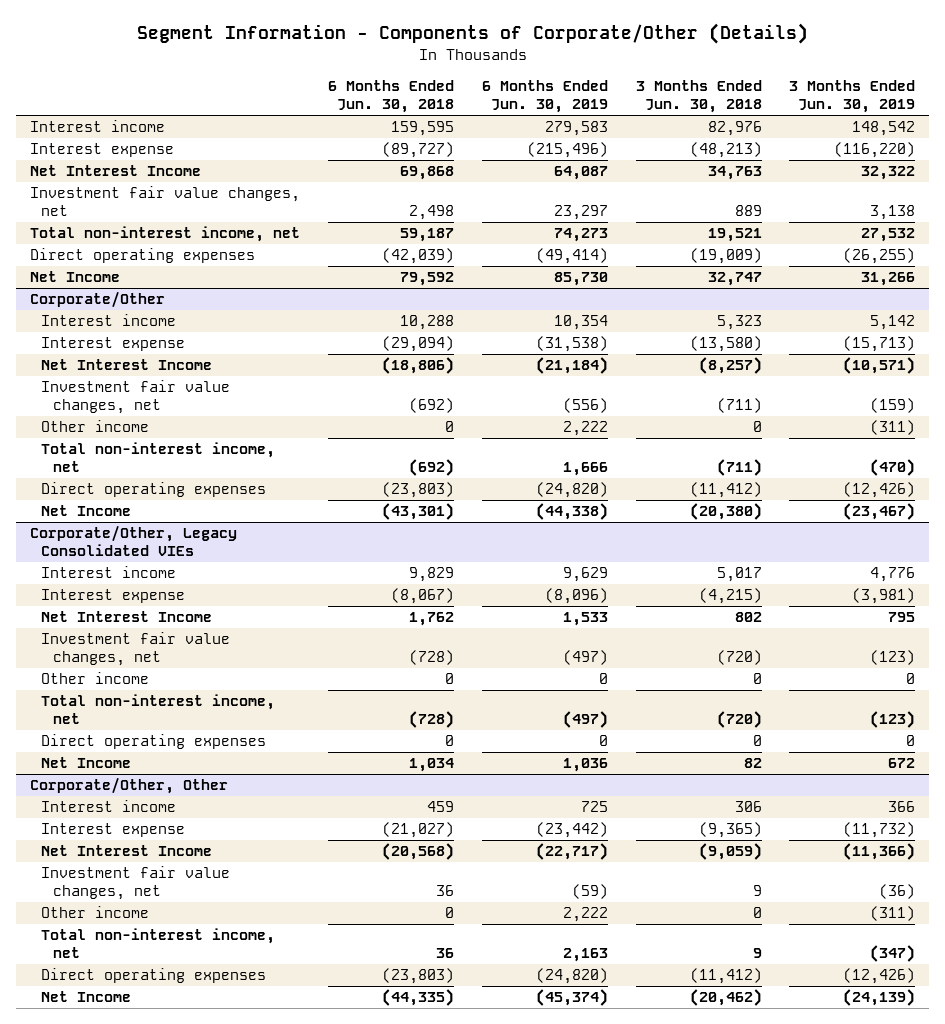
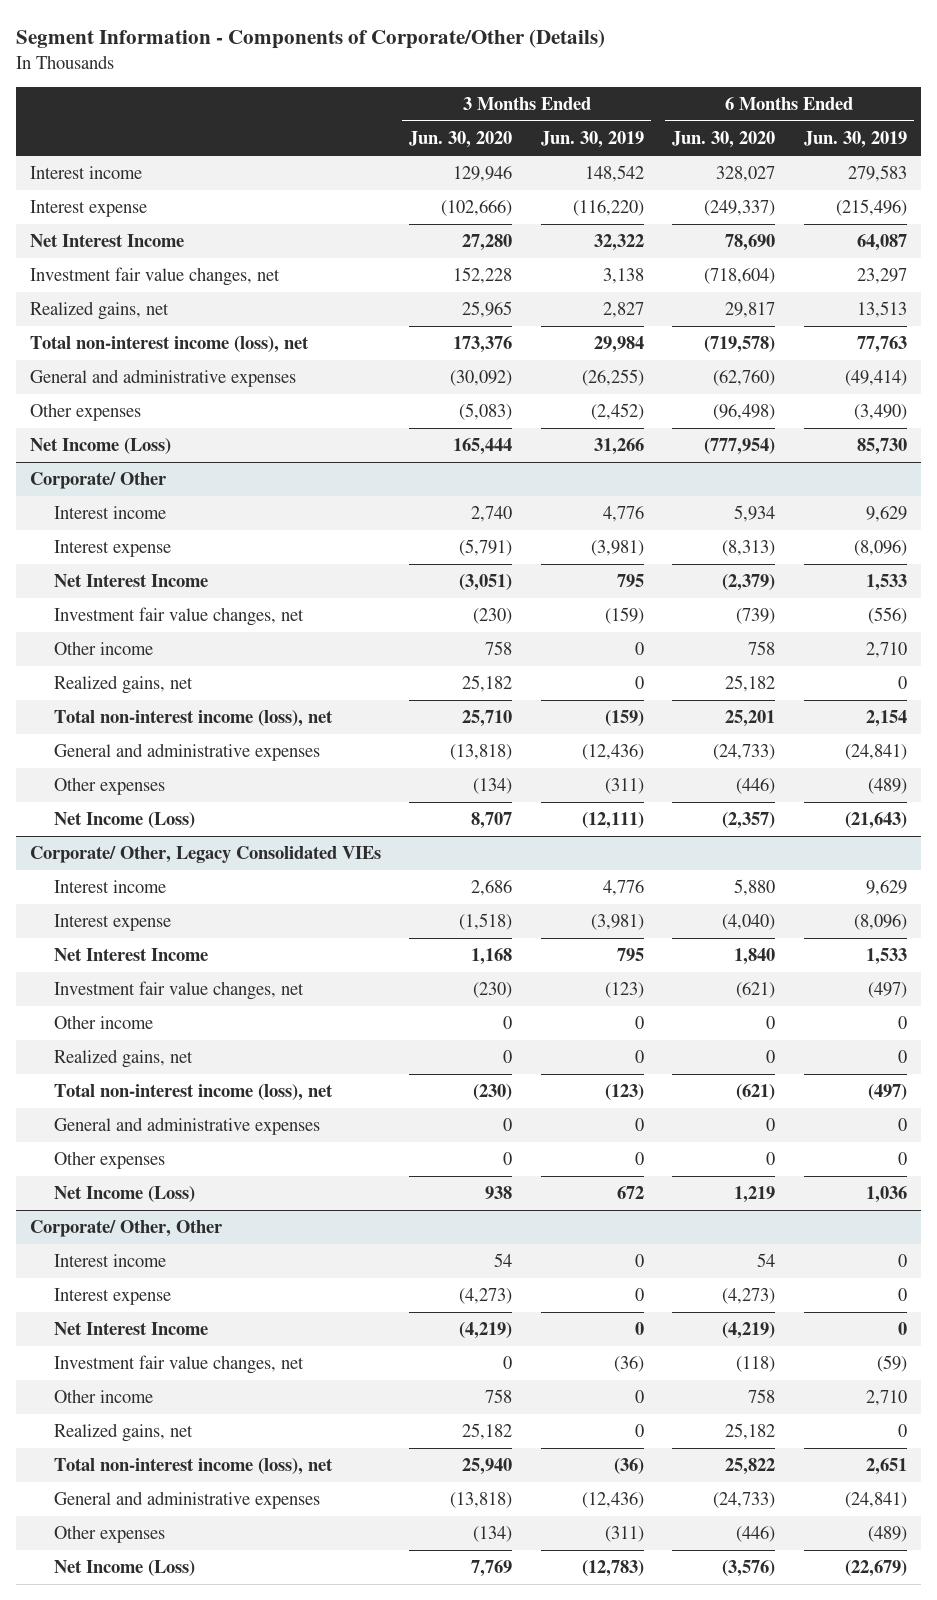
[327,80,454,114] 6 Months Ended Jun. 30, 2018 -> none
[635,80,762,114] 3 Months Ended Jun. 30, 2018 -> none
none -> [409,131,513,149] Jun. 30, 2020
none -> [672,131,776,149] Jun. 30, 2020
none -> [29,301,169,321] Realized gains, net
[29,226,300,243] Total non-interest income, net -> [29,336,309,354] Total non-interest income (loss), net
[553,228,608,243] 74,273 -> [856,336,907,354] 77,763
[861,228,916,243] 27,532 -> [593,336,644,354] 29,984
[29,248,255,264] Direct operating expenses -> [29,369,296,388] General and administrative expenses
none -> [29,403,141,422] Other expenses
[29,271,120,283] Net Income -> [29,438,171,455] Net Income (Loss)
[29,291,165,309] Corporate/Other -> [29,472,167,490] Corporate/ Other
[553,315,608,331] 10,354 -> [865,506,907,523] 9,629
[870,315,916,331] 5,142 -> [602,506,644,523] 4,776
[535,336,608,353] (31,538) -> [853,540,907,557] (8,096)
[843,336,916,353] (15,713) -> [590,540,644,557] (3,981)
[535,357,608,375] (21,184) -> [865,574,907,592] 1,533
[843,357,916,375] (10,571) -> [616,574,644,588] 795
[41,482,267,498] Direct operating expenses -> none
[562,421,608,437] 2,222 -> [865,642,907,659] 2,710
[870,420,916,436] (311) -> [634,642,644,656] 0
none -> [54,675,194,695] Realized gains, net
[41,442,276,473] Total non-interest income, net -> [54,710,334,728] Total non-interest income (loss), net
[562,462,608,477] 1,666 -> [865,710,907,728] 2,154
[870,459,916,477] (470) -> [604,710,644,727] (159)
none -> [54,743,321,762] General and administrative expenses
none -> [54,777,166,796] Other expenses
[41,505,132,517] Net Income -> [54,812,196,829] Net Income (Loss)
[535,503,608,521] (44,338) -> [844,812,907,830] (21,643)
[843,503,916,521] (23,467) -> [581,812,644,830] (12,111)
[29,525,237,557] Corporate/Other, Legacy Consolidated VIEs -> [29,846,381,864] Corporate/ Other, Legacy Consolidated VIEs
[41,734,267,750] Direct operating expenses -> none
none -> [54,1049,194,1069] Realized gains, net
[41,694,276,725] Total non-interest income, net -> [54,1084,334,1102] Total non-interest income (loss), net
none -> [54,1117,321,1136] General and administrative expenses
none -> [54,1151,166,1170] Other expenses
[41,757,132,769] Net Income -> [54,1186,196,1203] Net Income (Loss)
[29,777,228,795] Corporate/Other, Other -> [29,1220,223,1238] Corporate/ Other, Other
[580,801,608,813] 725 -> [897,1254,907,1268] 0
[888,801,916,813] 366 -> [634,1254,644,1268] 0
[535,822,608,839] (23,442) -> [897,1288,907,1302] 0
[843,822,916,839] (11,732) -> [634,1288,644,1302] 0
[535,843,608,861] (22,717) -> [897,1322,907,1336] 0
[843,843,916,861] (11,366) -> [634,1322,644,1336] 0
[41,968,267,984] Direct operating expenses -> none
[562,907,608,923] 2,222 -> [865,1390,907,1407] 2,710
[870,906,916,922] (311) -> [634,1390,644,1404] 0
none -> [54,1423,194,1443] Realized gains, net
[41,928,276,959] Total non-interest income, net -> [54,1458,334,1476] Total non-interest income (loss), net
[562,948,608,963] 2,163 -> [865,1458,907,1476] 2,651
[870,945,916,963] (347) -> [613,1458,644,1475] (36)
none -> [54,1491,321,1510] General and administrative expenses
none -> [54,1525,166,1544] Other expenses
[41,991,132,1003] Net Income -> [54,1560,196,1577] Net Income (Loss)
[535,989,608,1007] (45,374) -> [844,1560,907,1578] (22,679)
[843,989,916,1007] (24,139) -> [581,1560,644,1578] (12,783)

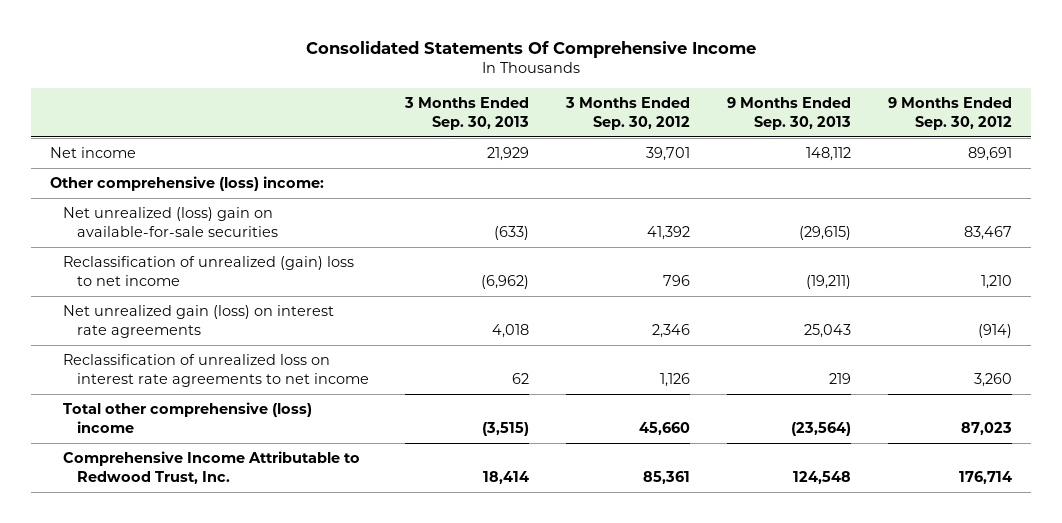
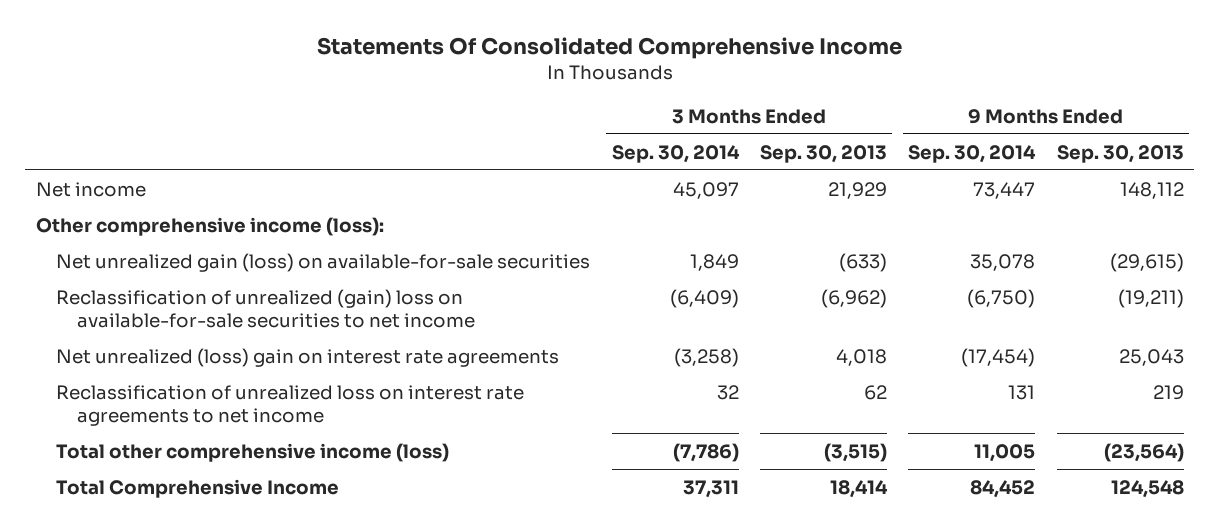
[305,40,756,58] Consolidated Statements Of Comprehensive Income -> [316,37,902,60] Statements Of Consolidated Comprehensive Income
[565,97,691,130] 3 Months Ended Sep. 30, 2012 -> none
[888,97,1013,130] 9 Months Ended Sep. 30, 2012 -> none
none -> [611,144,740,163] Sep. 30, 2014
none -> [908,144,1037,163] Sep. 30, 2014
[49,176,324,192] Other comprehensive (loss) income: -> [35,216,384,236] Other comprehensive income (loss):
[63,207,278,237] Net unrealized (loss) gain on available-for-sale securities -> [56,252,591,272] Net unrealized gain (loss) on available-for-sale securities
[63,256,355,286] Reclassification of unrealized (gain) loss to net income -> [56,288,475,328] Reclassification of unrealized (gain) loss on available-for-sale securities to net income
[63,305,335,338] Net unrealized gain (loss) on interest rate agreements -> [56,347,560,367] Net unrealized (loss) gain on interest rate agreements
[63,402,313,433] Total other comprehensive (loss) income -> [56,442,450,462] Total other comprehensive income (loss)
[63,451,361,484] Comprehensive Income Attributable to Redwood Trust, Inc. -> [56,478,340,498] Total Comprehensive Income

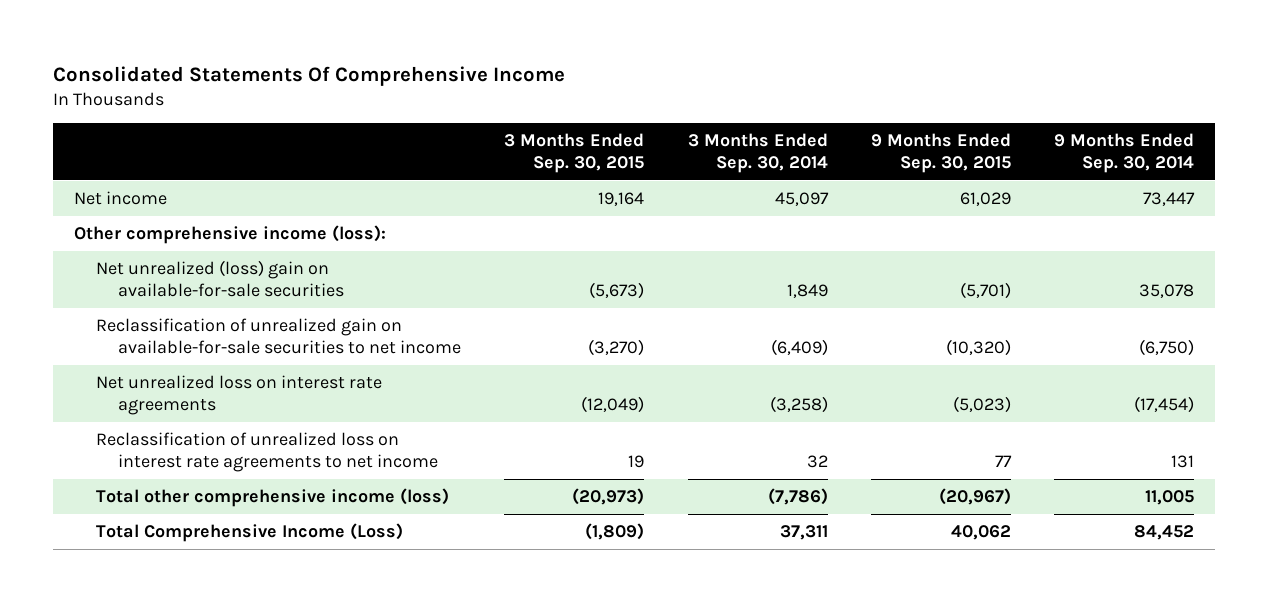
[316,37,902,60] Statements Of Consolidated Comprehensive Income -> [52,65,565,86] Consolidated Statements Of Comprehensive Income
[759,144,887,163] Sep. 30, 2013 -> none
[1056,144,1184,163] Sep. 30, 2013 -> none
none -> [504,132,645,173] 3 Months Ended Sep. 30, 2015
none -> [870,132,1011,173] 9 Months Ended Sep. 30, 2015
[56,252,591,272] Net unrealized gain (loss) on available-for-sale securities -> [96,260,345,298] Net unrealized (loss) gain on available-for-sale securities
[56,288,475,328] Reclassification of unrealized (gain) loss on available-for-sale securities to net income -> [96,318,462,355] Reclassification of unrealized gain on available-for-sale securities to net income
[56,347,560,367] Net unrealized (loss) gain on interest rate agreements -> [96,375,383,416] Net unrealized loss on interest rate agreements
[56,478,340,498] Total Comprehensive Income -> [96,523,404,543] Total Comprehensive Income (Loss)

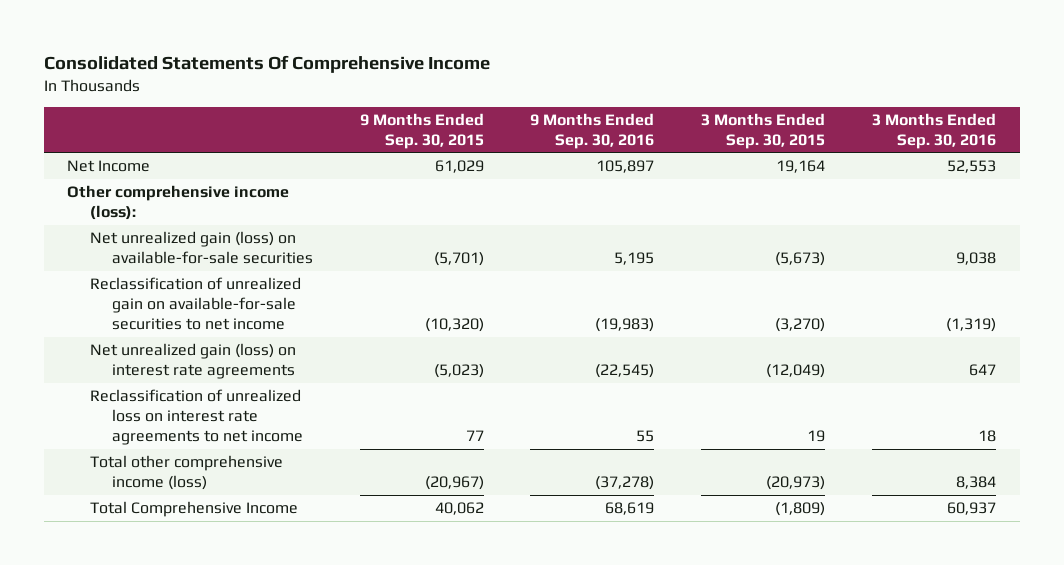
[687,132,828,173] 3 Months Ended Sep. 30, 2014 -> none
[1053,132,1194,173] 9 Months Ended Sep. 30, 2014 -> none
none -> [530,112,655,149] 9 Months Ended Sep. 30, 2016
none -> [872,112,997,149] 3 Months Ended Sep. 30, 2016
[74,191,168,206] Net income -> [67,160,151,173] Net Income
[96,260,345,298] Net unrealized (loss) gain on available-for-sale securities -> [89,231,313,265] Net unrealized gain (loss) on available-for-sale securities
[96,375,383,416] Net unrealized loss on interest rate agreements -> [89,343,296,380] Net unrealized gain (loss) on interest rate agreements
[96,523,404,543] Total Comprehensive Income (Loss) -> [89,501,298,518] Total Comprehensive Income

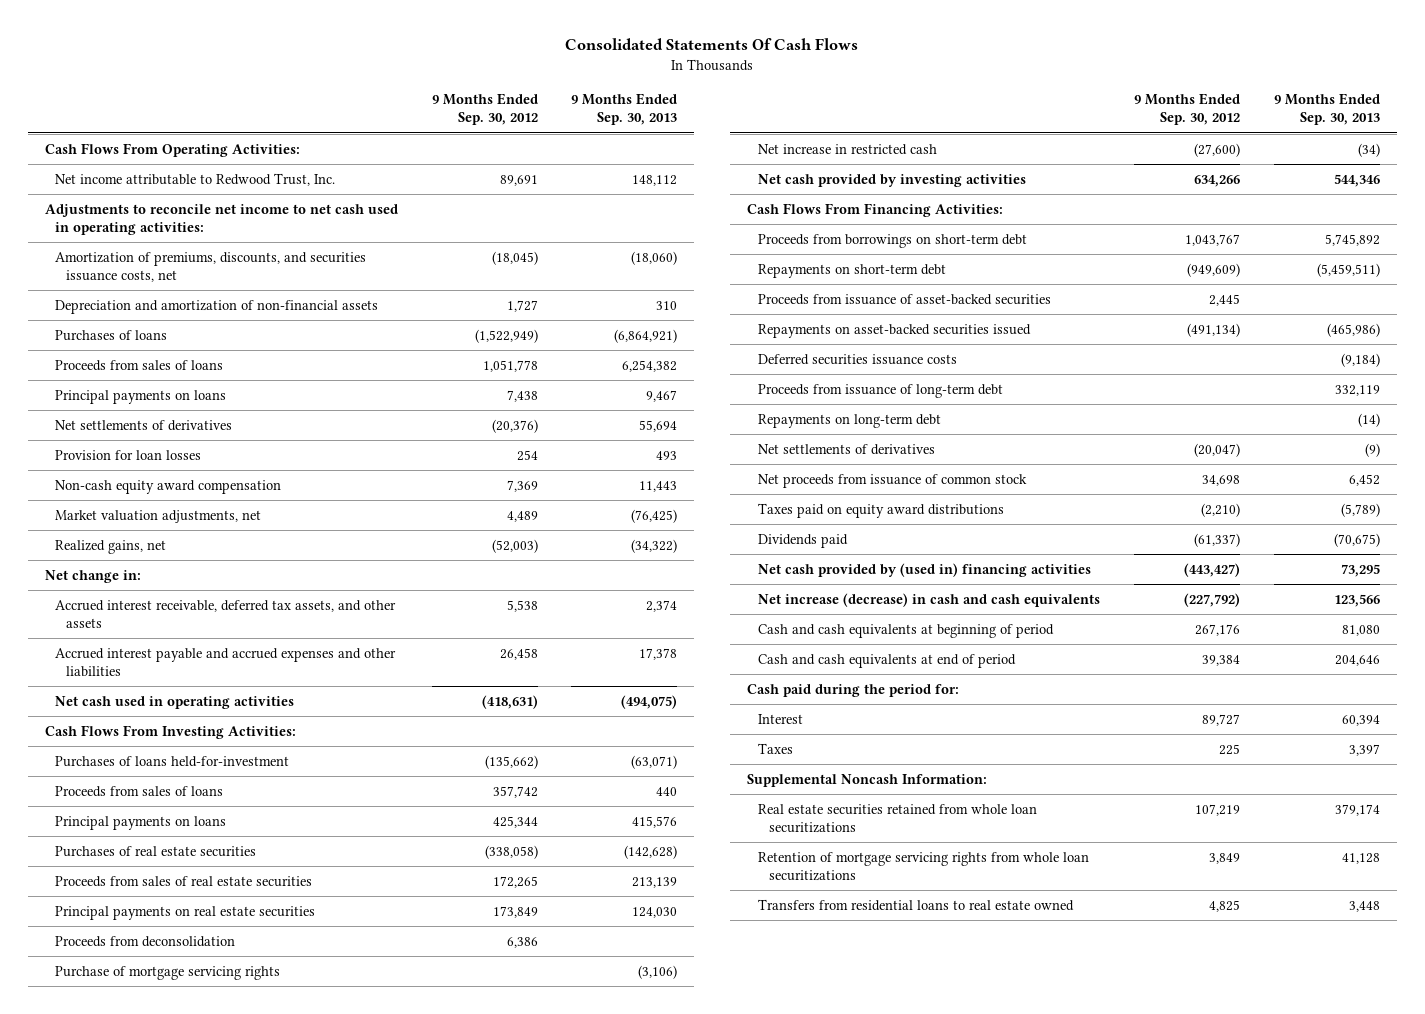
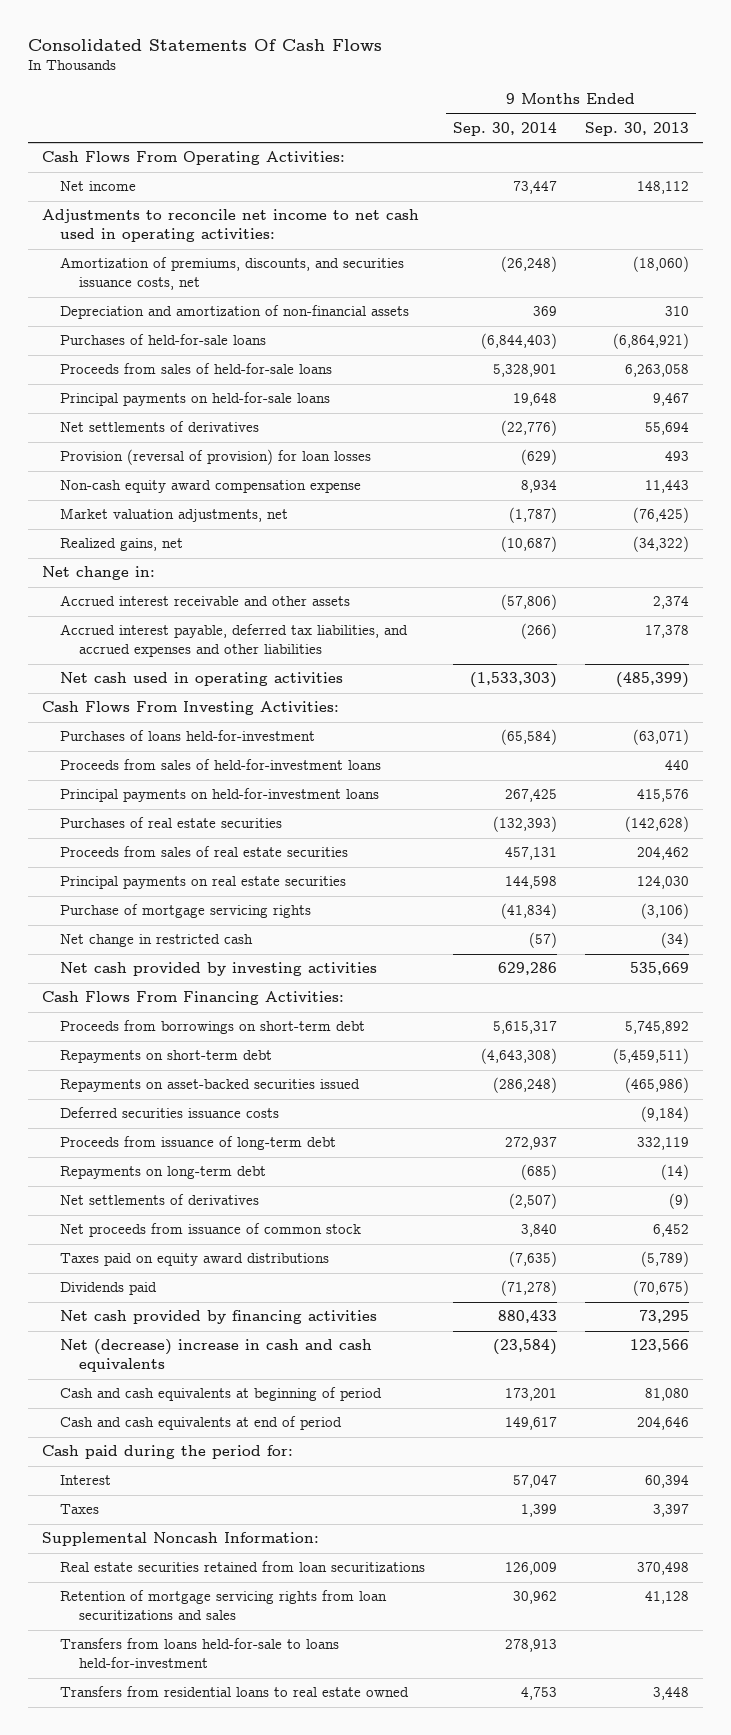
[431,92,538,126] 9 Months Ended Sep. 30, 2012 -> none
none -> [453,122,558,137] Sep. 30, 2014
[55,172,336,186] Net income attributable to Redwood Trust, Inc. -> [60,181,137,192] Net income
[55,329,168,341] Purchases of loans -> [60,334,267,346] Purchases of held-for-sale loans
[55,359,224,371] Proceeds from sales of loans -> [60,363,333,375] Proceeds from sales of held-for-sale loans
[622,359,678,372] 6,254,382 -> [625,364,690,378] 6,263,058
[55,389,227,404] Principal payments on loans -> [60,392,331,407] Principal payments on held-for-sale loans
[55,449,202,460] Provision for loan losses -> [60,449,372,466] Provision (reversal of provision) for loan losses
[55,479,282,494] Non-cash equity award compensation -> [60,480,362,494] Non-cash equity award compensation expense
[55,599,397,629] Accrued interest receivable, deferred tax assets, and other assets -> [60,595,351,607] Accrued interest receivable and other assets
[55,647,397,678] Accrued interest payable and accrued expenses and other liabilities -> [60,624,409,658] Accrued interest payable, deferred tax liabilities, and accrued expenses and other liabilities
[621,694,678,709] (494,075) -> [616,672,690,689] (485,399)
[55,785,224,797] Proceeds from sales of loans -> [60,759,382,771] Proceeds from sales of held-for-investment loans
[55,815,227,830] Principal payments on loans -> [60,788,380,803] Principal payments on held-for-investment loans
[632,876,678,888] 213,139 -> [637,847,690,861] 204,462
[55,935,236,947] Proceeds from deconsolidation -> none
[758,143,938,155] Net increase in restricted cash -> [60,934,254,948] Net change in restricted cash
[1334,173,1381,187] 544,346 -> [630,962,690,976] 535,669
[758,293,1052,305] Proceeds from issuance of asset-backed securities -> none
[758,562,1092,577] Net cash provided by (used in) financing activities -> [60,1310,378,1325] Net cash provided by financing activities
[758,592,1101,607] Net increase (decrease) in cash and cash equivalents -> [60,1339,373,1373] Net (decrease) increase in cash and cash equivalents
[758,803,1038,834] Real estate securities retained from whole loan securitizations -> [60,1561,426,1573] Real estate securities retained from loan securitizations
[1335,803,1381,816] 379,174 -> [637,1562,690,1576] 370,498
[758,851,1090,882] Retention of mortgage servicing rights from whole loan securitizations -> [60,1590,388,1621] Retention of mortgage servicing rights from loan securitizations and sales
none -> [60,1638,340,1669] Transfers from loans held-for-sale to loans held-for-investment

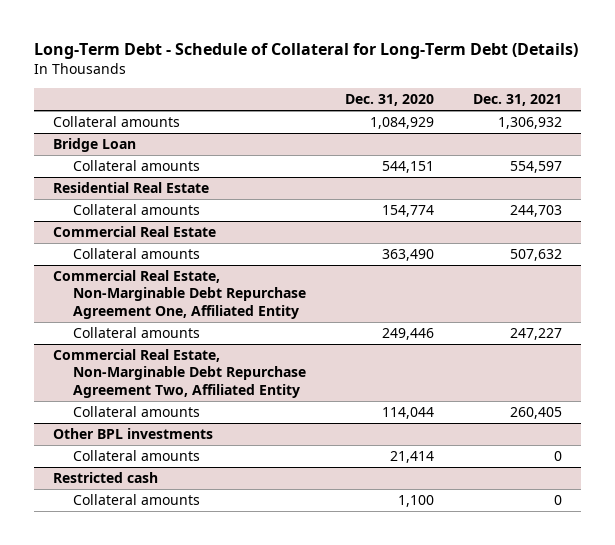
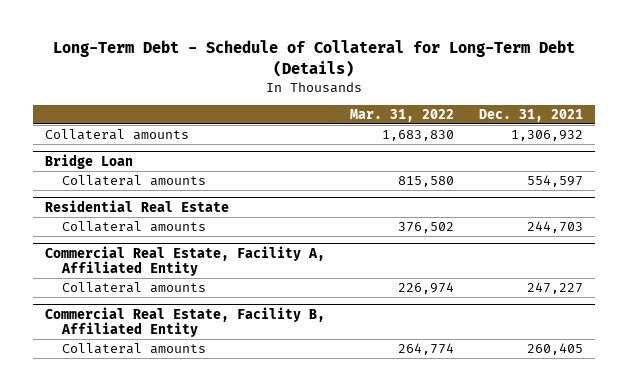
[345,94,435,107] Dec. 31, 2020 -> none
none -> [349,108,454,122] Mar. 31, 2022
[53,226,217,238] Commercial Real Estate -> none
[73,248,201,260] Collateral amounts -> none
[53,270,307,319] Commercial Real Estate, Non-Marginable Debt Repurchase Agreement One, Affiliated Entity -> none
none -> [45,245,326,277] Commercial Real Estate, Facility A, Affiliated Entity
[53,349,307,398] Commercial Real Estate, Non-Marginable Debt Repurchase Agreement Two, Affiliated Entity -> none
none -> [45,306,326,338] Commercial Real Estate, Facility B, Affiliated Entity
[53,428,214,440] Other BPL investments -> none
[73,450,201,462] Collateral amounts -> none
[53,472,159,484] Restricted cash -> none
[73,494,201,506] Collateral amounts -> none

